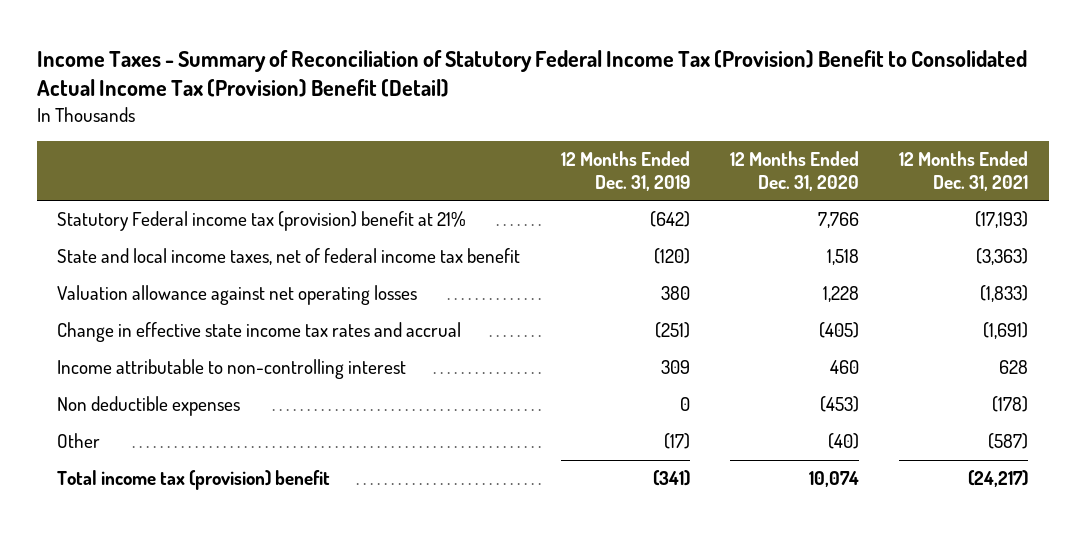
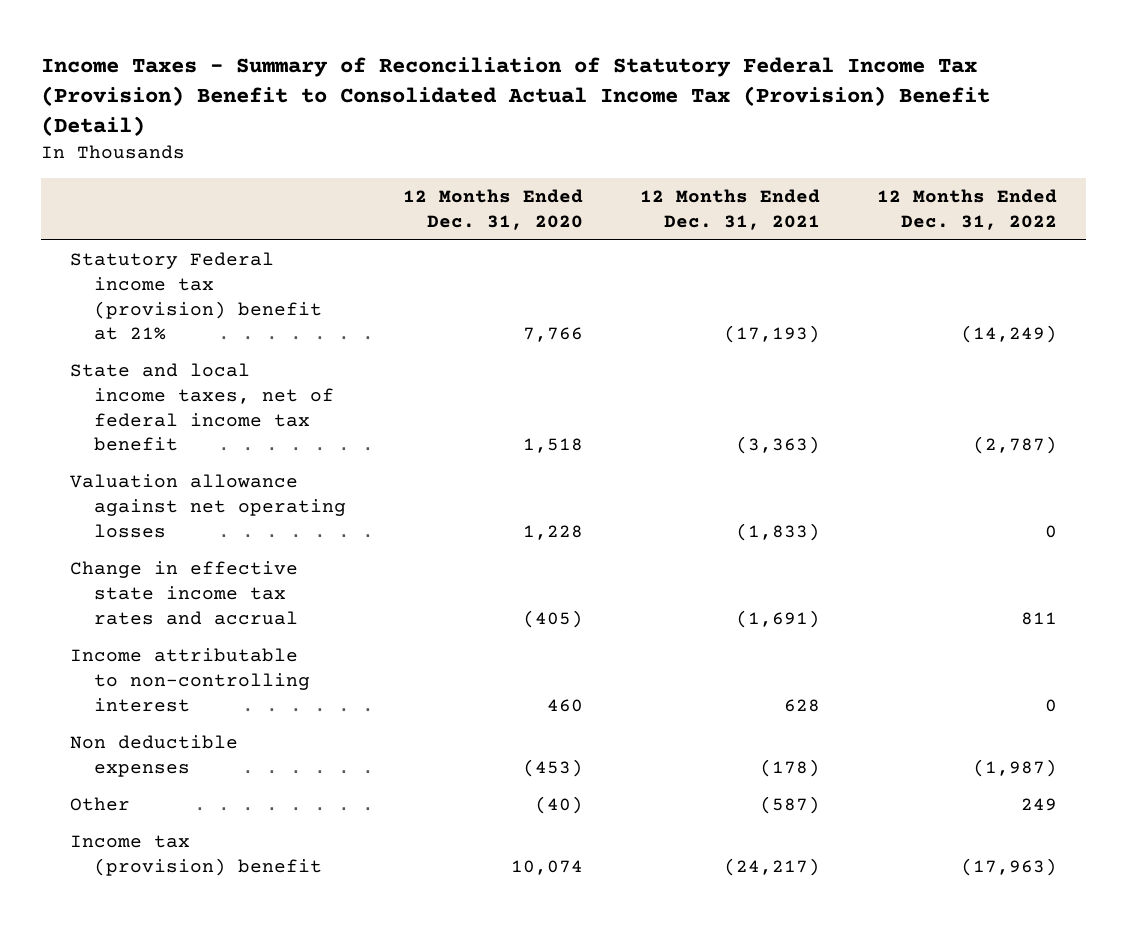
[560,151,690,191] 12 Months Ended Dec. 31, 2019 -> none
none -> [877,189,1058,230] 12 Months Ended Dec. 31, 2022
[57,470,331,491] Total income tax (provision) benefit -> [69,835,322,876] Income tax (provision) benefit

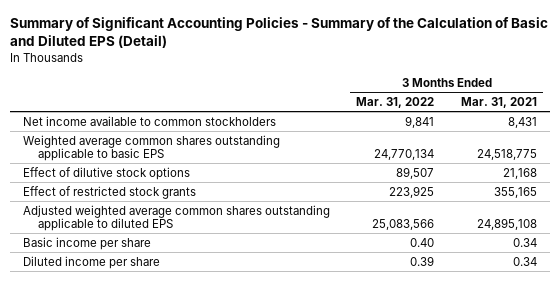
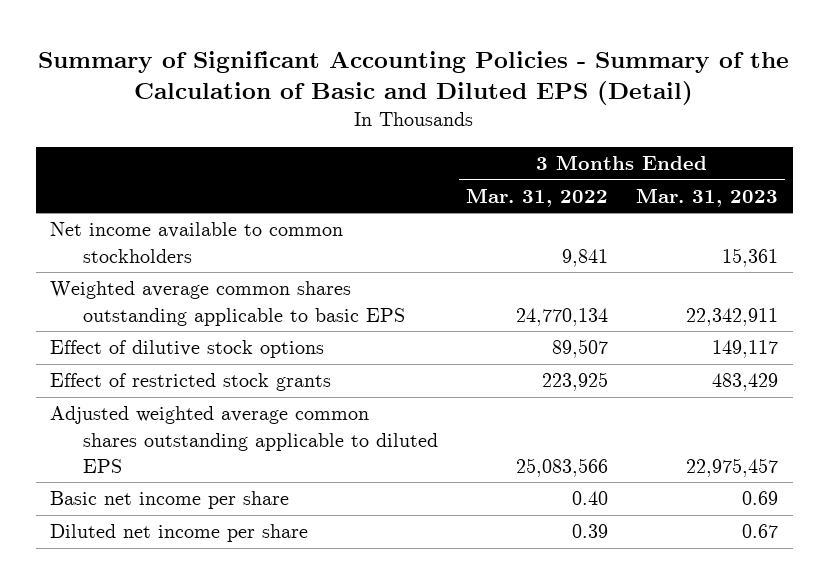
[460,96,537,108] Mar. 31, 2021 -> none
none -> [636,187,779,207] Mar. 31, 2023
[23,236,152,250] Basic income per share -> [50,491,290,510] Basic net income per share
[23,255,161,269] Diluted income per share -> [50,524,309,543] Diluted net income per share

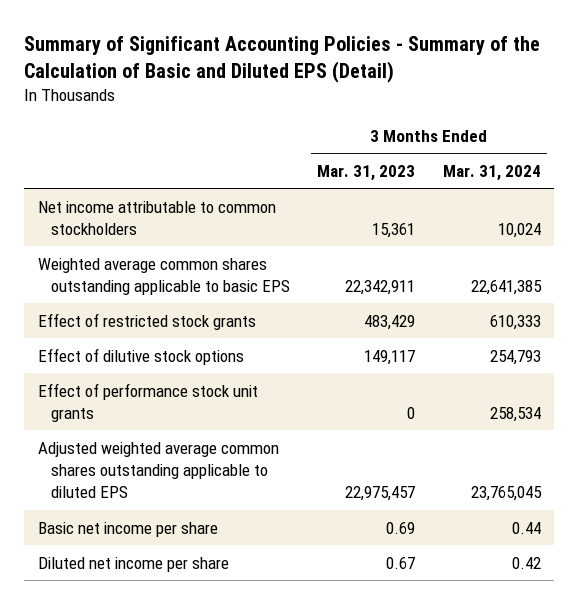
[465,187,608,207] Mar. 31, 2022 -> none
none -> [442,164,541,181] Mar. 31, 2024
[50,222,344,263] Net income available to common stockholders -> [37,200,276,236] Net income attributable to common stockholders
[50,340,325,359] Effect of dilutive stock options -> [37,347,244,365] Effect of dilutive stock options
none -> [37,382,258,423] Effect of performance stock unit grants

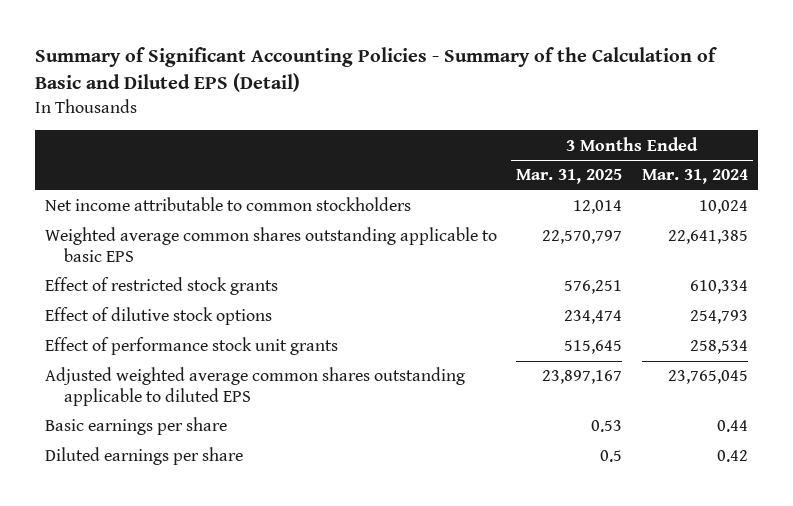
[317,164,416,181] Mar. 31, 2023 -> none
none -> [516,169,623,185] Mar. 31, 2025
[489,314,541,330] 610,333 -> [690,280,749,295] 610,334
[37,521,218,537] Basic net income per share -> [44,417,227,436] Basic earnings per share
[37,556,229,572] Diluted net income per share -> [44,447,243,466] Diluted earnings per share

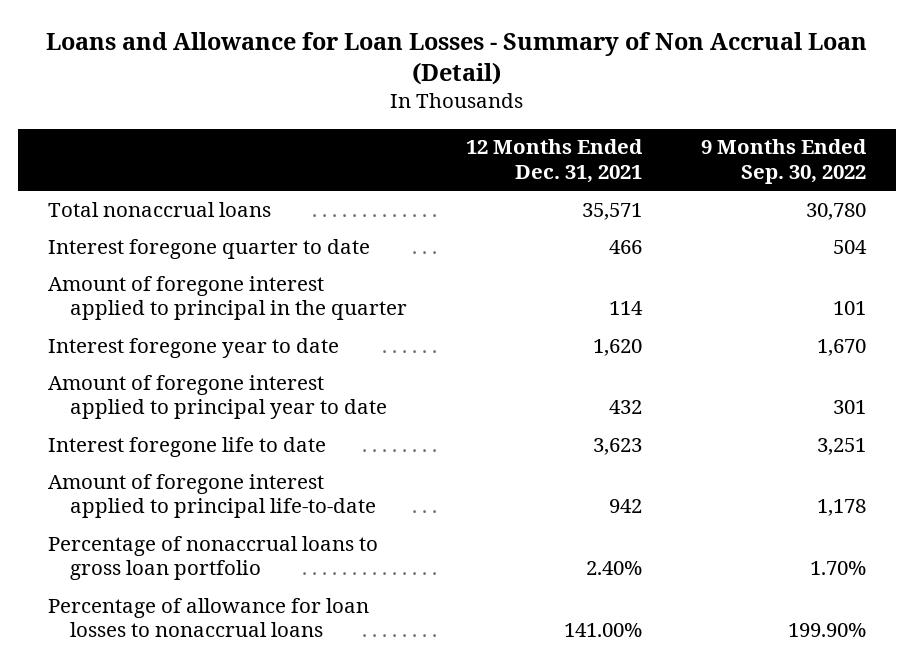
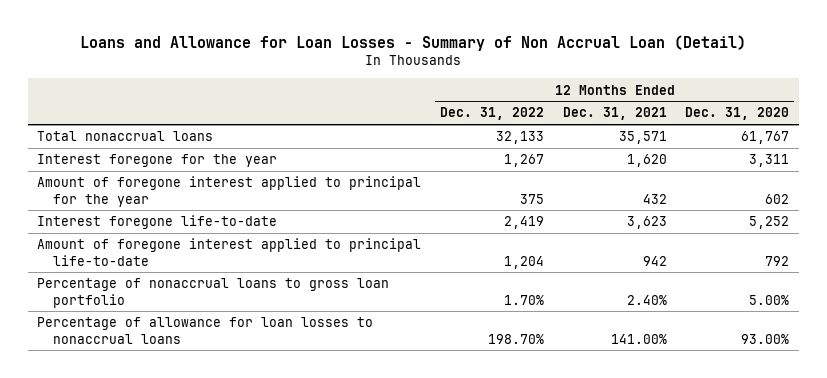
[701,139,868,184] 9 Months Ended Sep. 30, 2022 -> none
none -> [439,107,544,121] Dec. 31, 2022
none -> [685,107,790,121] Dec. 31, 2020
[47,337,339,358] Interest foregone year to date -> none
[47,374,387,420] Amount of foregone interest applied to principal year to date -> none
[47,238,370,259] Interest foregone quarter to date -> [37,154,278,168] Interest foregone for the year
[609,239,643,254] 466 -> [626,154,667,168] 1,620
[47,275,407,321] Amount of foregone interest applied to principal in the quarter -> [37,176,422,207] Amount of foregone interest applied to principal for the year
[609,301,644,316] 114 -> [642,193,667,204] 432
[47,436,326,457] Interest foregone life to date -> [37,215,278,230] Interest foregone life-to-date

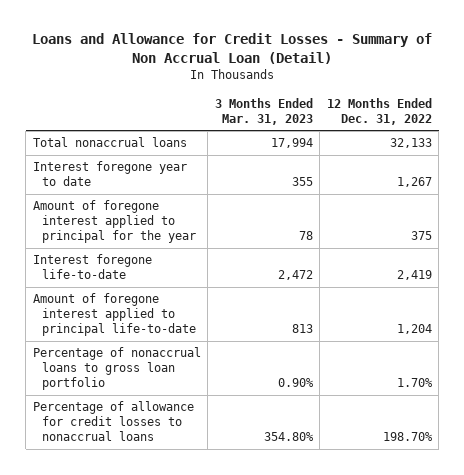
[80,35,747,52] Loans and Allowance for Loan Losses - Summary of Non Accrual Loan (Detail) -> [32,33,433,65] Loans and Allowance for Credit Losses - Summary of Non Accrual Loan (Detail)
[562,107,667,121] Dec. 31, 2021 -> none
[685,107,790,121] Dec. 31, 2020 -> none
none -> [214,97,313,125] 3 Months Ended Mar. 31, 2023
[37,154,278,168] Interest foregone for the year -> [32,161,187,187] Interest foregone year to date
[37,317,374,344] Percentage of allowance for loan losses to nonaccrual loans -> [32,401,194,442] Percentage of allowance for credit losses to nonaccrual loans

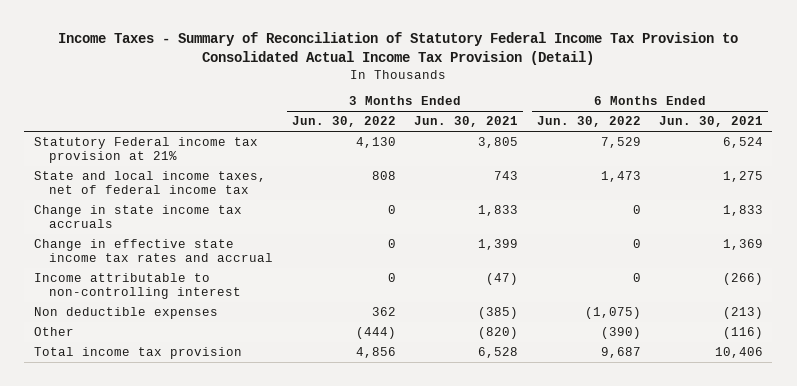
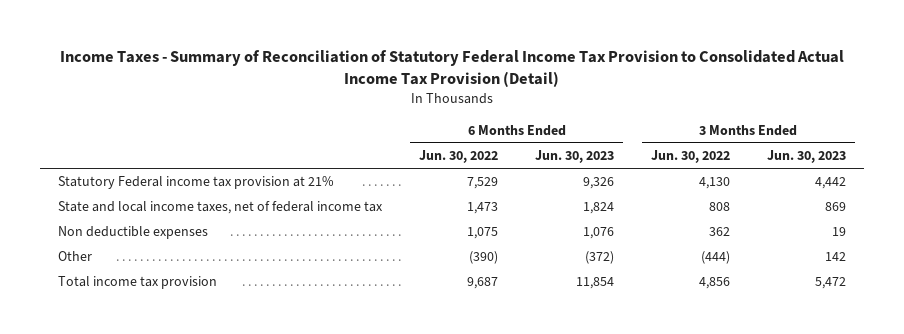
[414,116,519,128] Jun. 30, 2021 -> none
[659,116,764,128] Jun. 30, 2021 -> none
none -> [535,150,615,164] Jun. 30, 2023
none -> [766,150,846,164] Jun. 30, 2023
[33,205,242,229] Change in state income tax accruals -> none
[33,239,274,263] Change in effective state income tax rates and accrual -> none
[33,273,242,300] Income attributable to non-controlling interest -> none
[584,307,641,320] (1,075) -> [467,227,499,240] 1,075

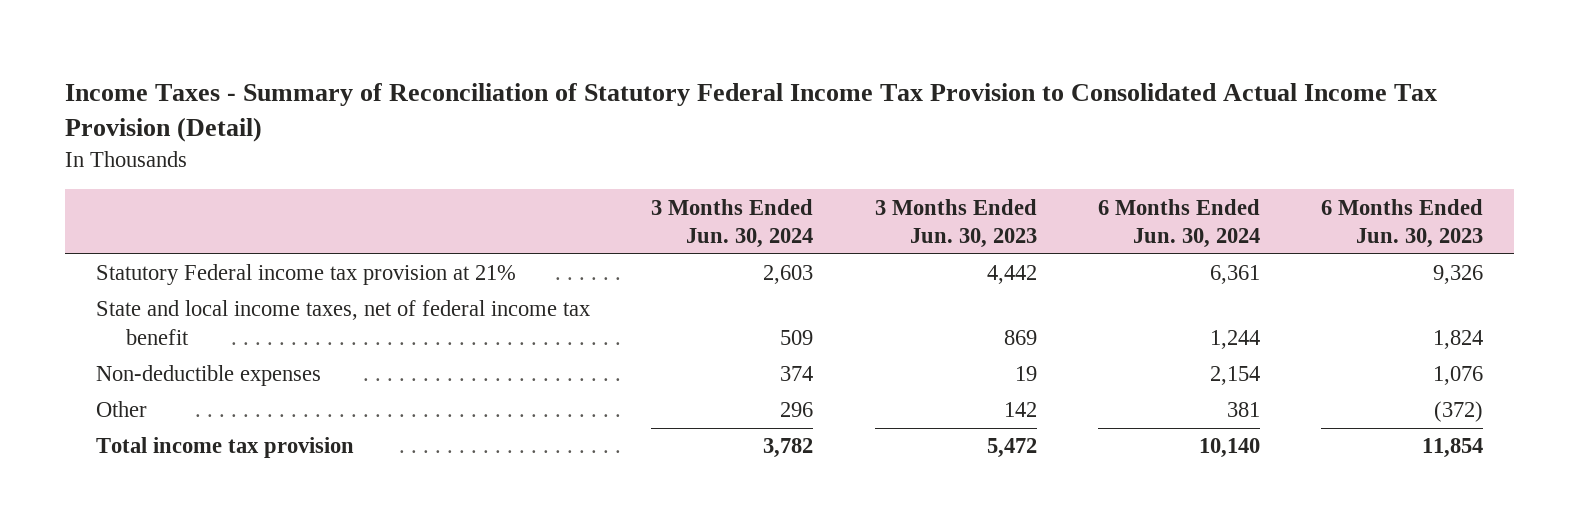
[419,150,499,164] Jun. 30, 2022 -> none
[650,150,730,164] Jun. 30, 2022 -> none
none -> [651,198,814,249] 3 Months Ended Jun. 30, 2024
none -> [1097,198,1260,249] 6 Months Ended Jun. 30, 2024
[58,201,384,215] State and local income taxes, net of federal income tax -> [95,300,590,345] State and local income taxes, net of federal income tax benefit
[58,226,209,240] Non deductible expenses -> [95,365,321,387] Non-deductible expenses

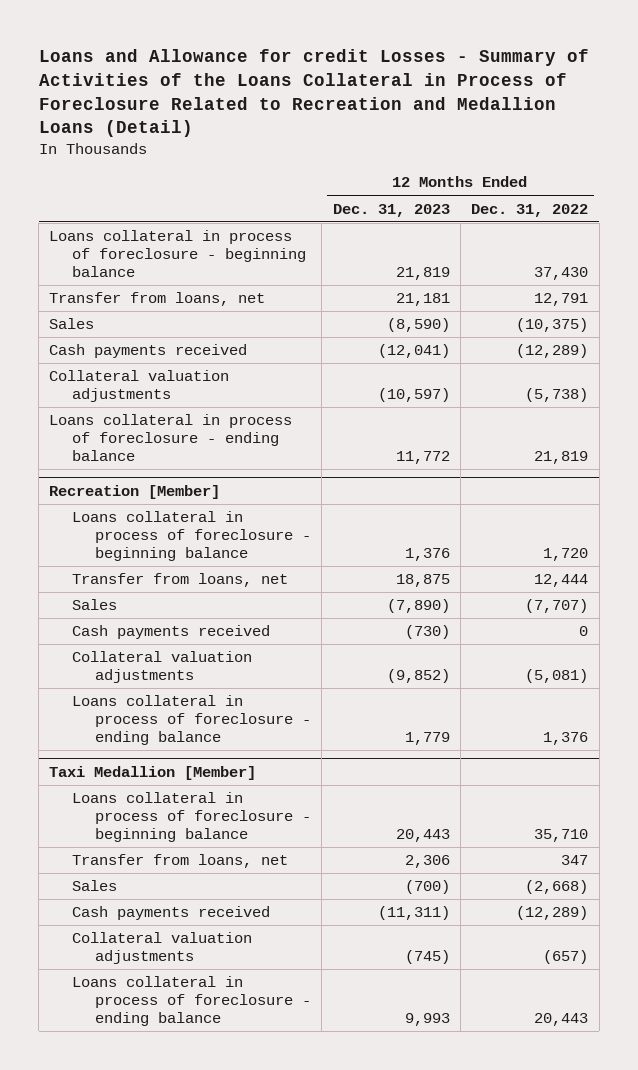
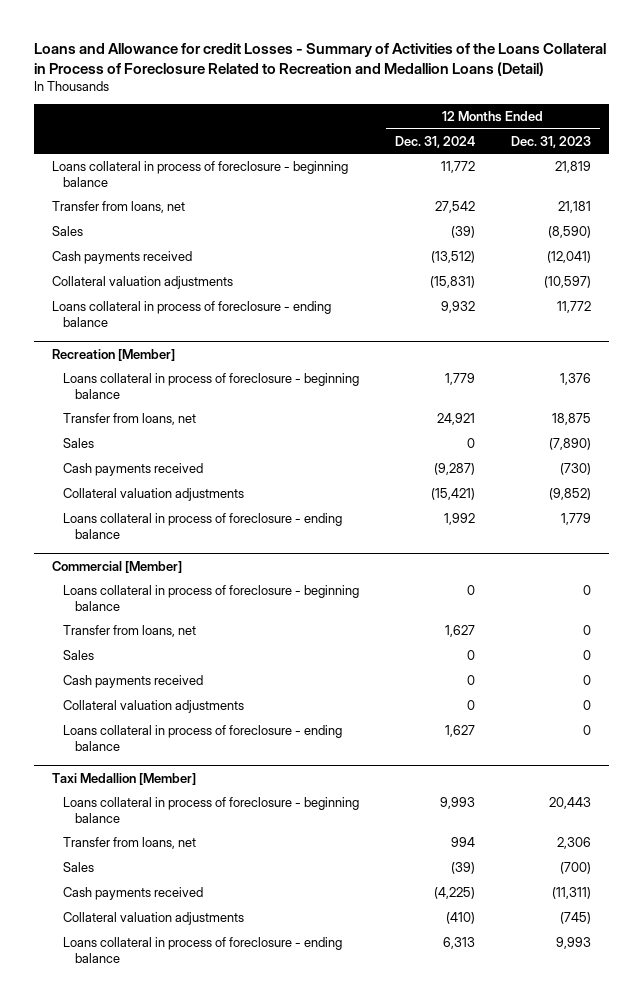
[471,203,589,217] Dec. 31, 2022 -> none
none -> [395,135,476,148] Dec. 31, 2024
none -> [52,560,183,573] Commercial [Member]
none -> [63,584,360,611] Loans collateral in process of foreclosure - beginning balance
none -> [63,624,197,637] Transfer from loans, net
none -> [63,649,95,660] Sales
none -> [63,674,204,688] Cash payments received
none -> [63,699,245,713] Collateral valuation adjustments
none -> [63,724,343,751] Loans collateral in process of foreclosure - ending balance

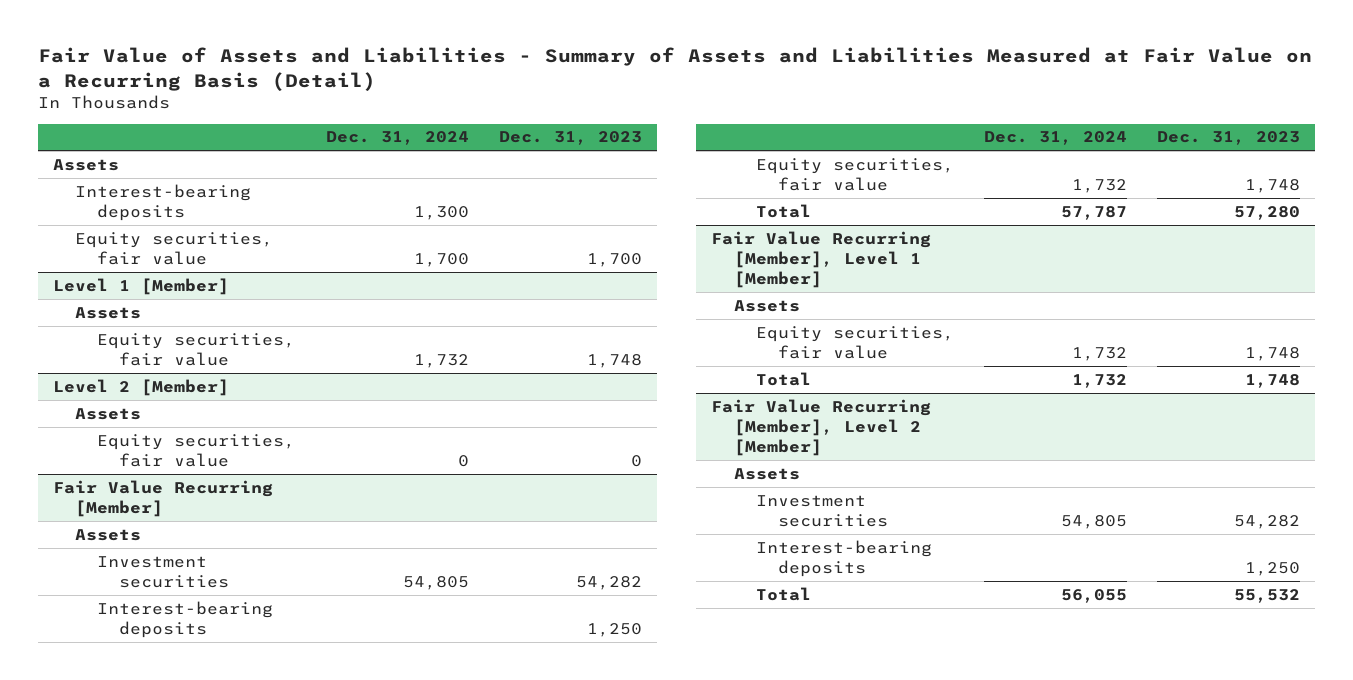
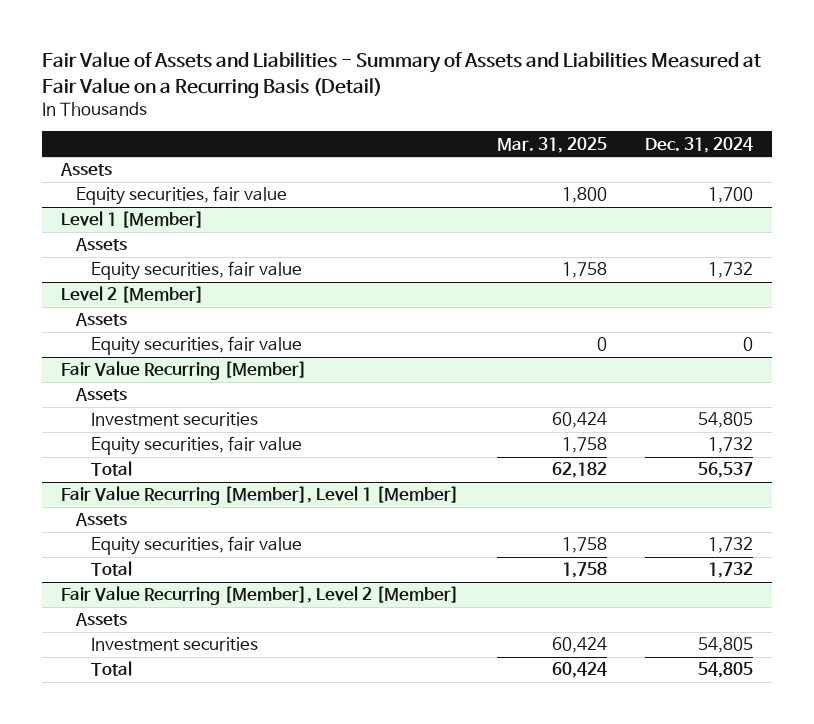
[498,131,642,146] Dec. 31, 2023 -> none
none -> [497,136,608,153] Mar. 31, 2025
[75,183,252,221] Interest-bearing deposits -> none
[97,600,274,638] Interest-bearing deposits -> none
[1061,205,1128,220] 57,787 -> [698,462,754,479] 56,537
[755,539,932,577] Interest-bearing deposits -> none
[1061,588,1128,603] 56,055 -> [698,662,754,679] 54,805

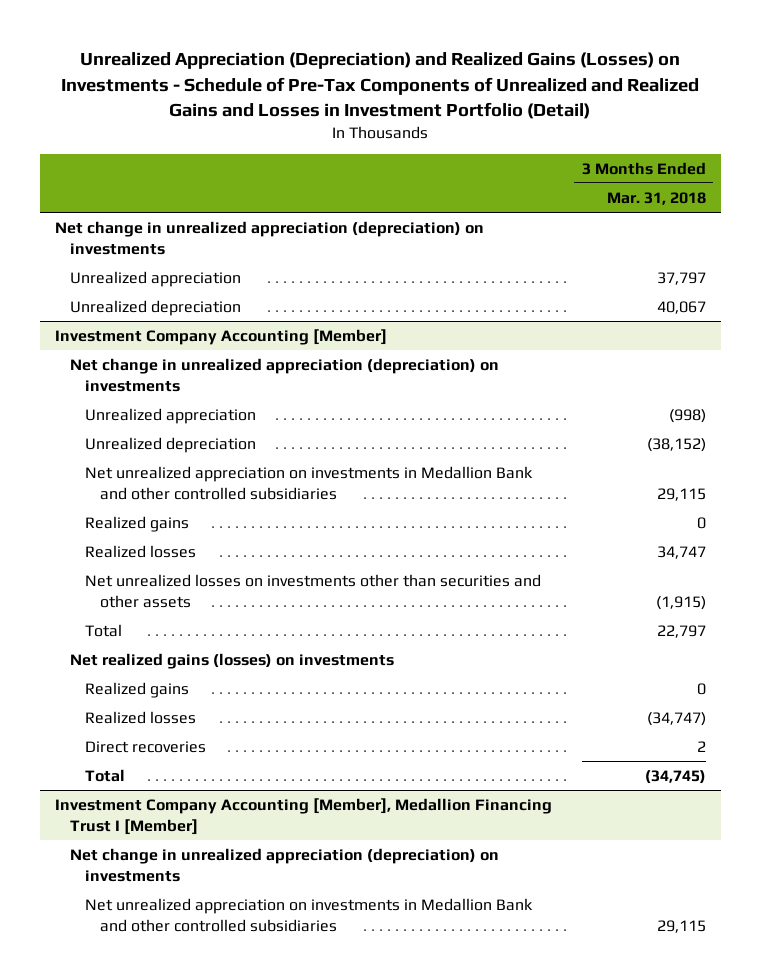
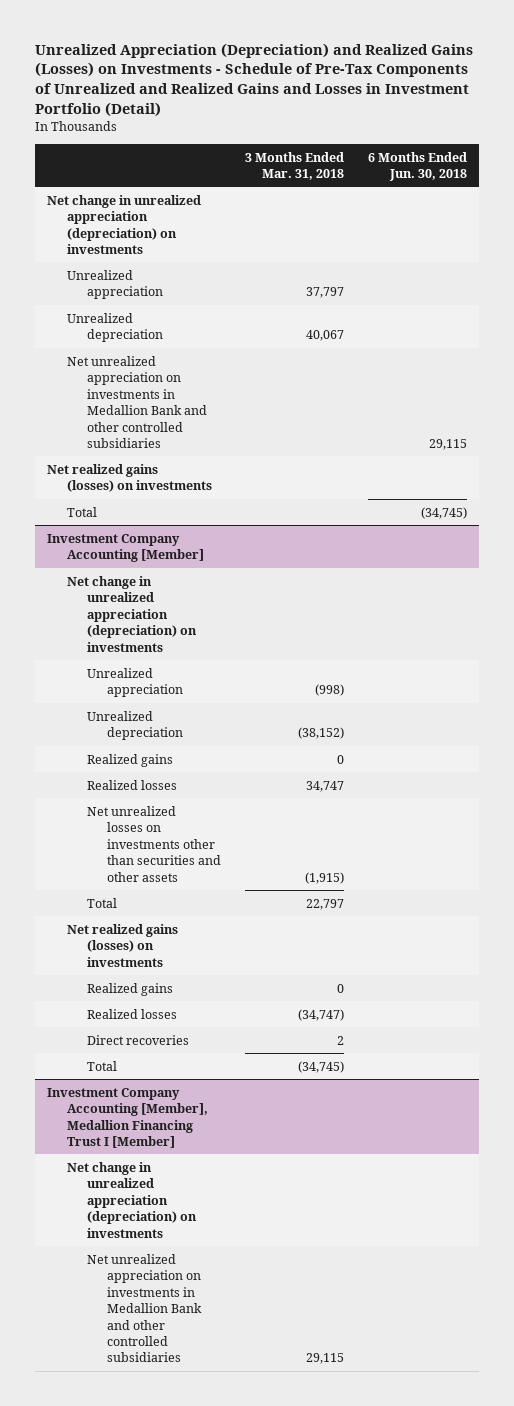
none -> [367,151,467,182] 6 Months Ended Jun. 30, 2018
none -> [66,355,207,448] Net unrealized appreciation on investments in Medallion Bank and other controlled subsidiaries
none -> [46,463,212,493] Net realized gains (losses) on investments
none -> [66,506,97,517] Total
[84,465,533,500] Net unrealized appreciation on investments in Medallion Bank and other controlled subsidiaries -> none

